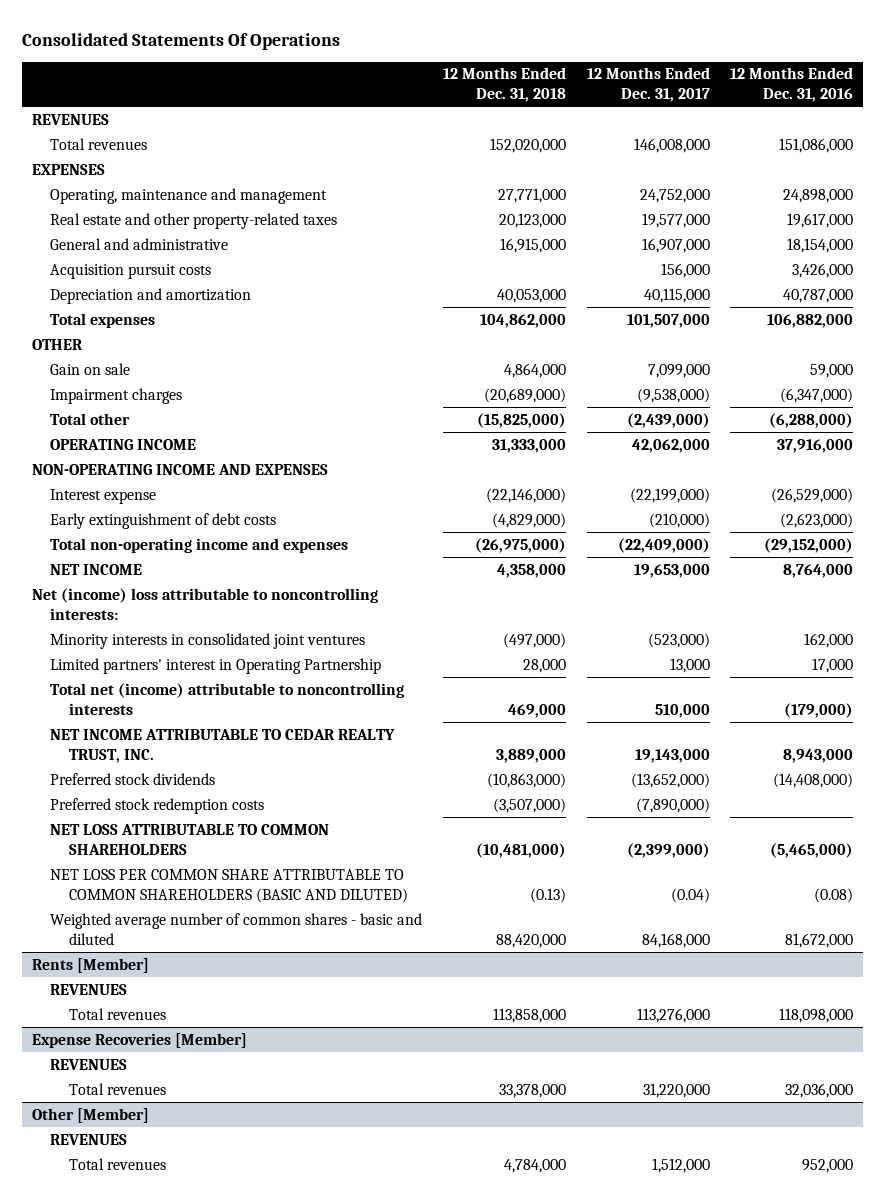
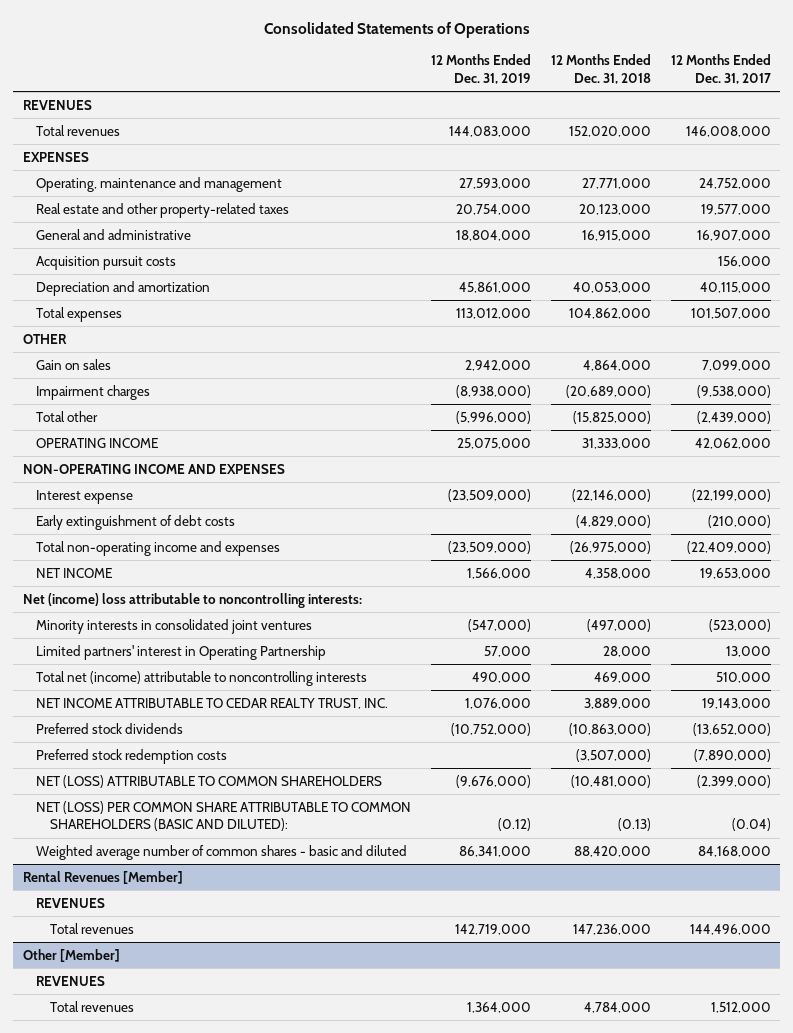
[21,32,340,50] Consolidated Statements Of Operations -> [263,22,530,39] Consolidated Statements of Operations
[730,67,854,103] 12 Months Ended Dec. 31, 2016 -> none
none -> [431,54,532,85] 12 Months Ended Dec. 31, 2019
[50,362,131,375] Gain on sale -> [36,358,112,370] Gain on sales
[50,823,330,855] NET LOSS ATTRIBUTABLE TO COMMON SHAREHOLDERS -> [36,774,383,788] NET (LOSS) ATTRIBUTABLE TO COMMON SHAREHOLDERS
[50,868,408,903] NET LOSS PER COMMON SHARE ATTRIBUTABLE TO COMMON SHAREHOLDERS (BASIC AND DILUTED) -> [36,800,412,832] NET (LOSS) PER COMMON SHARE ATTRIBUTABLE TO COMMON SHAREHOLDERS (BASIC AND DILUTED):
[32,957,150,973] Rents [Member] -> none
[50,983,128,995] REVENUES -> none
[68,1007,166,1020] Total revenues -> none
[32,1032,248,1048] Expense Recoveries [Member] -> none
none -> [22,870,183,884] Rental Revenues [Member]
[498,1083,566,1098] 33,378,000 -> [572,923,651,935] 147,236,000
[642,1082,710,1098] 31,220,000 -> [689,923,771,935] 144,496,000

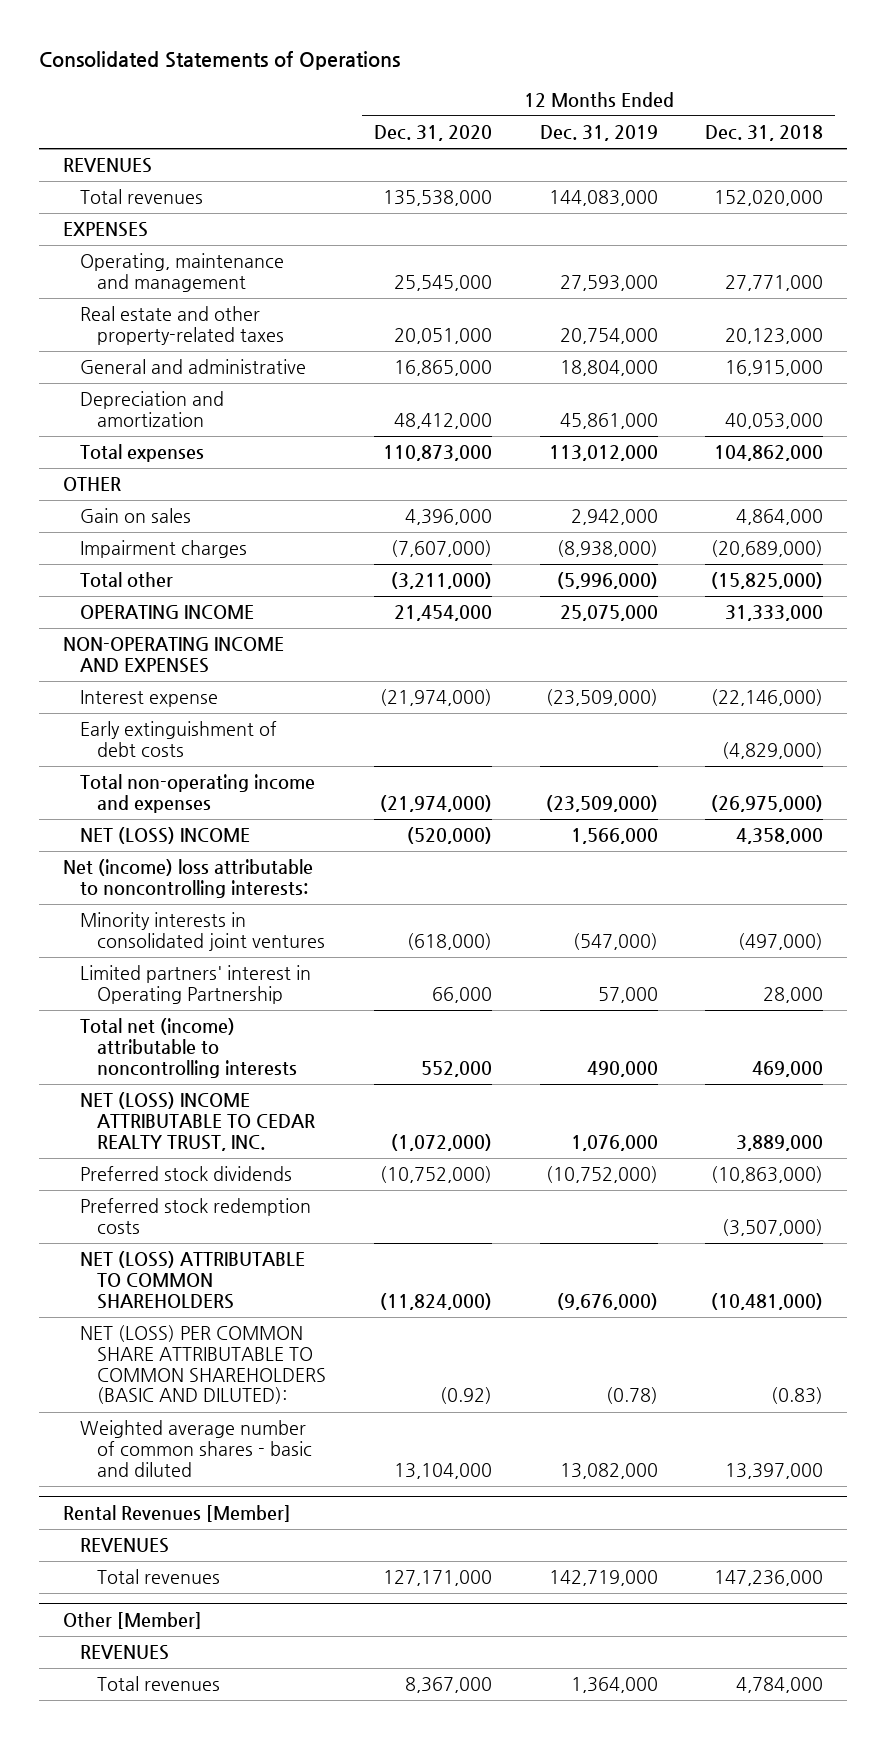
[670,54,771,85] 12 Months Ended Dec. 31, 2017 -> none
none -> [373,125,492,142] Dec. 31, 2020
[36,255,177,270] Acquisition pursuit costs -> none
[36,567,113,578] NET INCOME -> [79,827,250,845] NET (LOSS) INCOME
[36,697,389,709] NET INCOME ATTRIBUTABLE TO CEDAR REALTY TRUST, INC. -> [79,1092,316,1151] NET (LOSS) INCOME ATTRIBUTABLE TO CEDAR REALTY TRUST, INC.
[498,818,532,832] (0.12) -> [605,1387,658,1405] (0.78)
[617,818,651,832] (0.13) -> [771,1387,824,1405] (0.83)
[459,845,532,857] 86,341,000 -> [559,1462,658,1479] 13,082,000
[573,845,651,857] 88,420,000 -> [725,1462,824,1479] 13,397,000

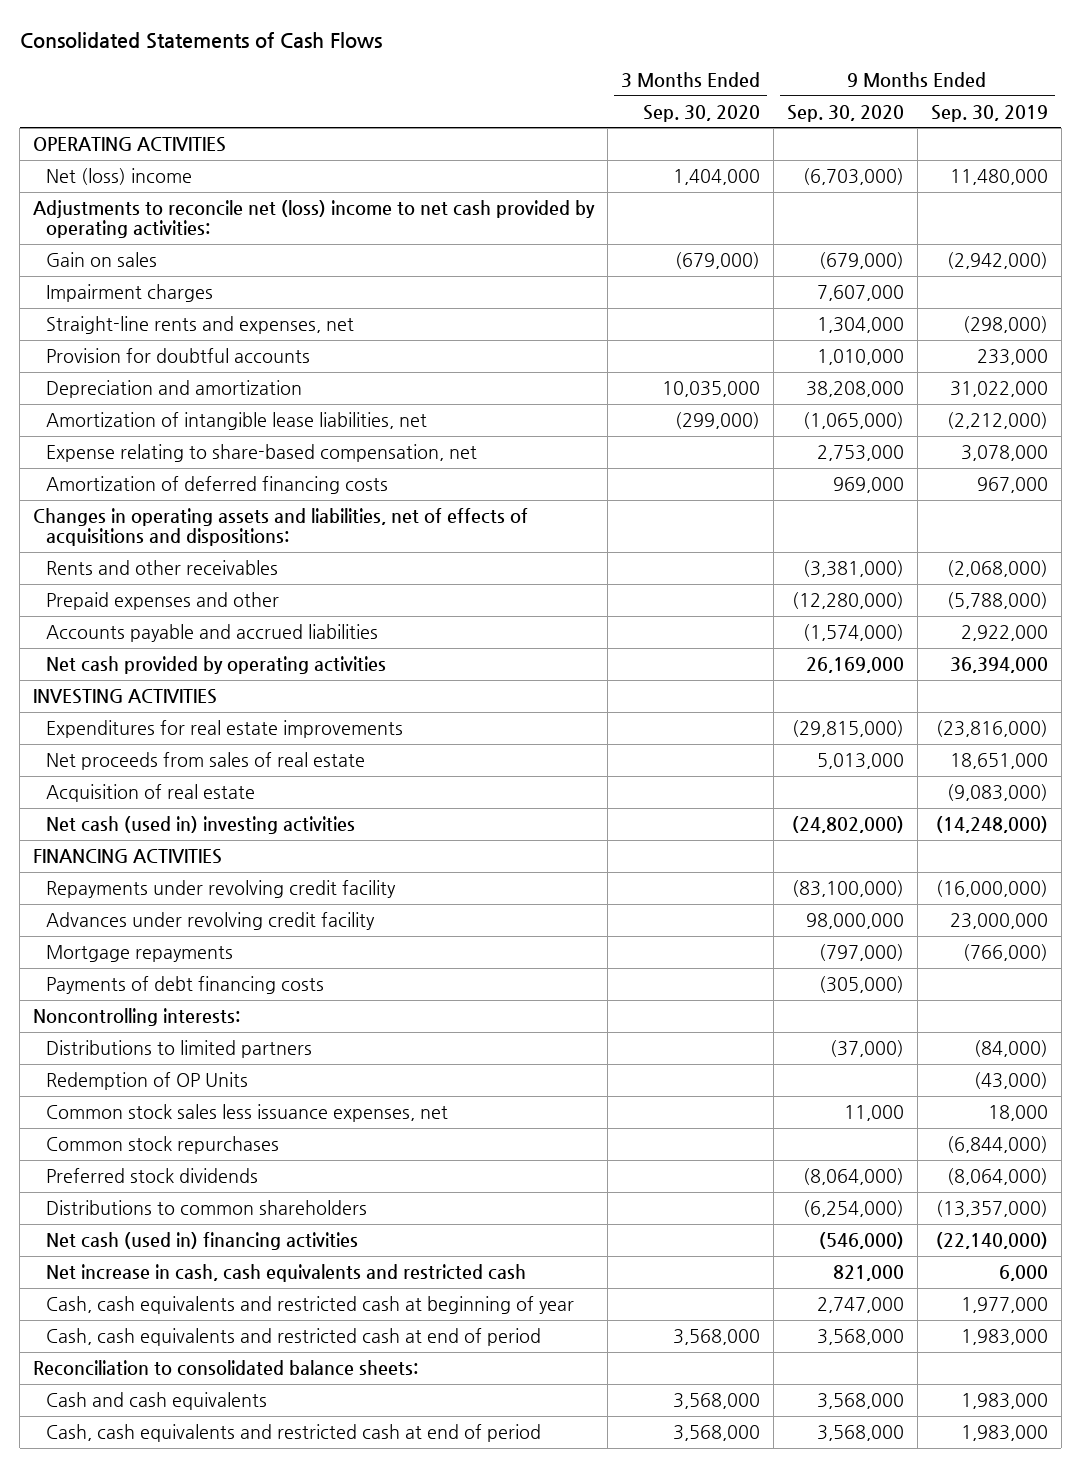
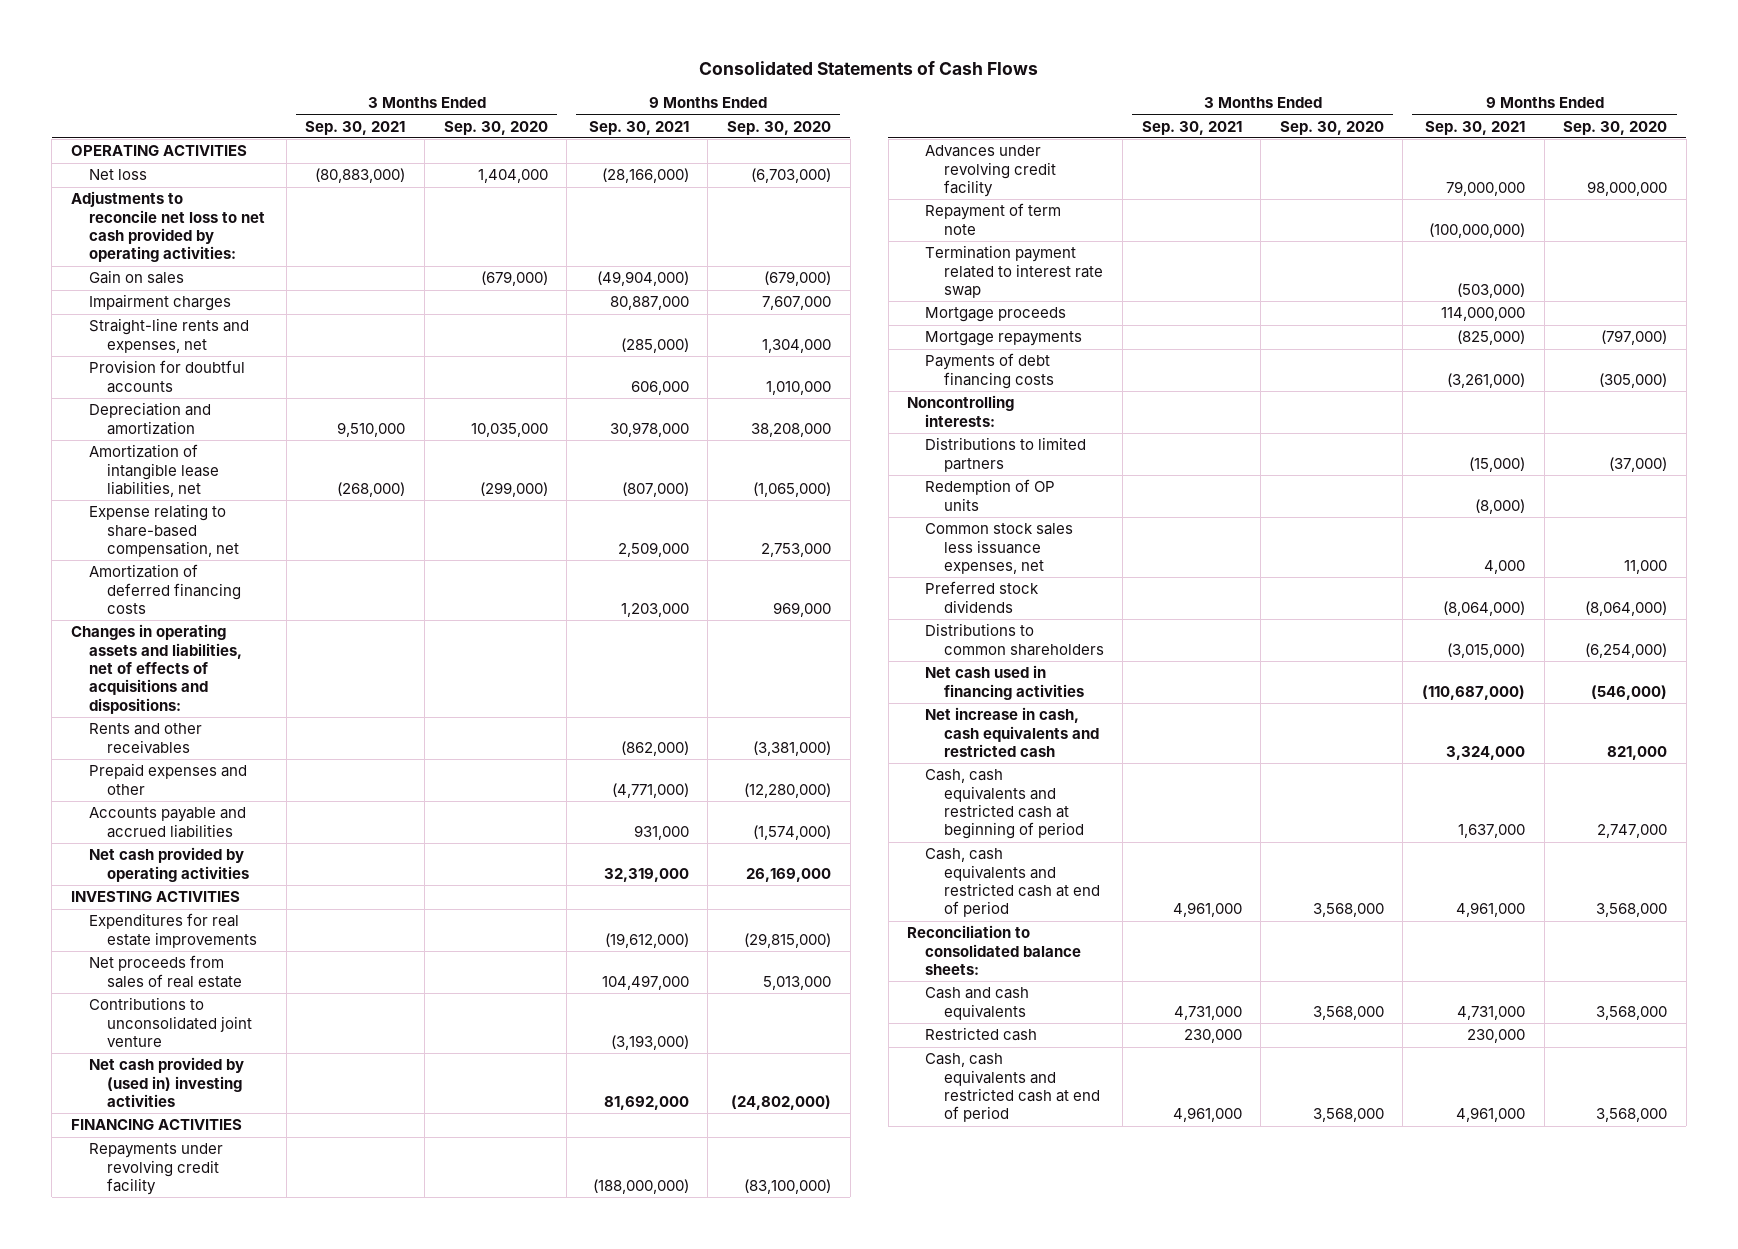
[930,104,1048,122] Sep. 30, 2019 -> none
none -> [305,120,406,135] Sep. 30, 2021
none -> [588,120,689,135] Sep. 30, 2021
[45,167,192,185] Net (loss) income -> [89,169,148,181] Net loss
[33,199,596,239] Adjustments to reconcile net (loss) income to net cash provided by operating activities: -> [70,191,266,263] Adjustments to reconcile net loss to net cash provided by operating activities:
[45,783,255,802] Acquisition of real estate -> none
none -> [89,997,253,1048] Contributions to unconsolidated joint venture
[45,815,355,834] Net cash (used in) investing activities -> [89,1057,245,1108] Net cash provided by (used in) investing activities
none -> [925,203,1062,235] Repayment of term note
none -> [925,245,1103,299] Termination payment related to interest rate swap
none -> [925,307,1067,323] Mortgage proceeds
[45,1071,248,1090] Redemption of OP Units -> [925,479,1056,511] Redemption of OP units
[45,1135,279,1154] Common stock repurchases -> none
[45,1231,358,1250] Net cash (used in) financing activities -> [925,665,1084,700] Net cash used in financing activities
[45,1295,574,1314] Cash, cash equivalents and restricted cash at beginning of year -> [925,769,1084,840] Cash, cash equivalents and restricted cash at beginning of period
none -> [925,1027,1038,1042] Restricted cash

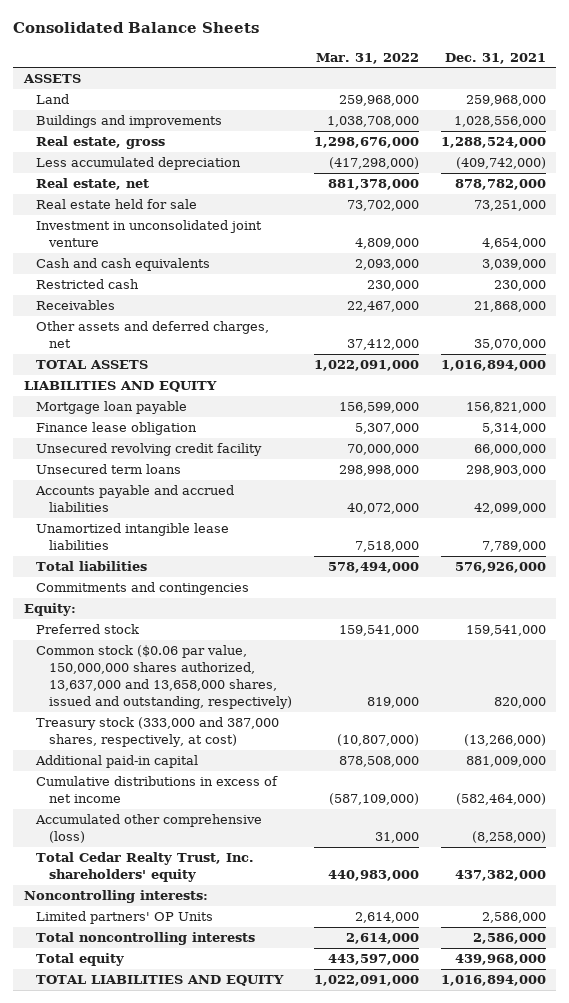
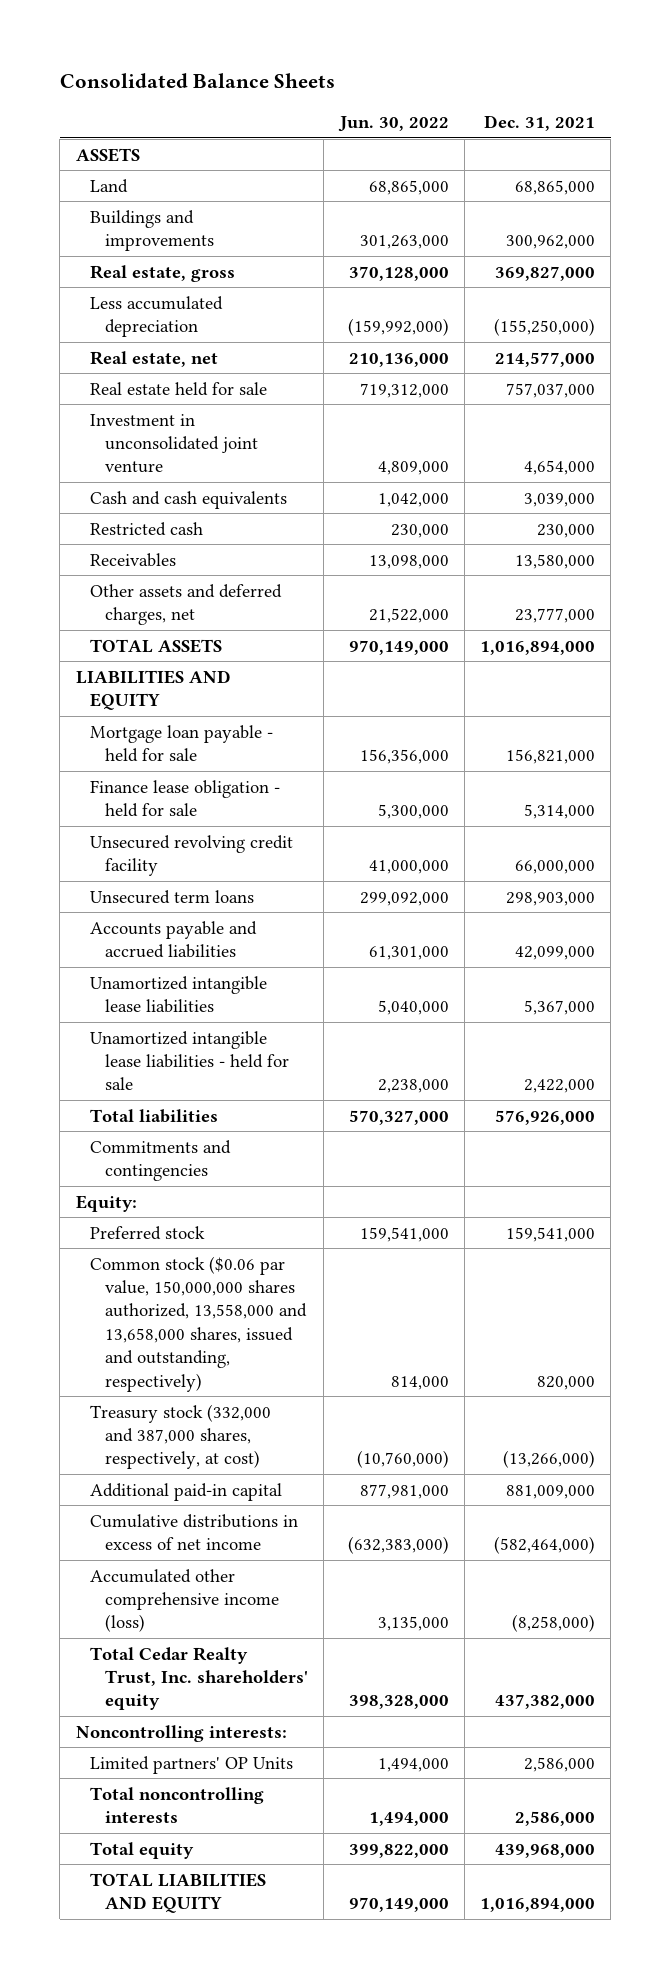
[315,52,419,64] Mar. 31, 2022 -> none
none -> [337,116,449,133] Jun. 30, 2022
[465,95,546,107] 259,968,000 -> [514,179,595,195] 68,865,000
[453,116,546,128] 1,028,556,000 -> [505,234,595,249] 300,962,000
[440,137,546,149] 1,288,524,000 -> [494,265,595,281] 369,827,000
[455,157,546,170] (409,742,000) -> [493,317,595,336] (155,250,000)
[454,179,546,191] 878,782,000 -> [494,351,595,367] 214,577,000
[473,200,546,212] 73,251,000 -> [505,382,595,398] 757,037,000
[473,301,546,313] 21,868,000 -> [514,553,595,569] 13,580,000
[473,339,546,351] 35,070,000 -> [514,607,595,623] 23,777,000
[36,401,188,415] Mortgage loan payable -> [90,724,274,762] Mortgage loan payable - held for sale
[36,422,198,436] Finance lease obligation -> [90,779,281,817] Finance lease obligation - held for sale
[481,541,546,553] 7,789,000 -> [523,999,595,1015] 5,367,000
none -> [90,1030,290,1091] Unamortized intangible lease liabilities - held for sale
[36,645,292,710] Common stock ($0.06 par value, 150,000,000 shares authorized, 13,637,000 and 13,658,000 shares, issued and outstanding, respectively) -> [90,1255,308,1392] Common stock ($0.06 par value, 150,000,000 shares authorized, 13,558,000 and 13,658,000 shares, issued and outstanding, respectively)
[36,717,280,748] Treasury stock (333,000 and 387,000 shares, respectively, at cost) -> [90,1403,272,1470] Treasury stock (332,000 and 387,000 shares, respectively, at cost)
[35,814,263,844] Accumulated other comprehensive (loss) -> [90,1568,280,1633] Accumulated other comprehensive income (loss)

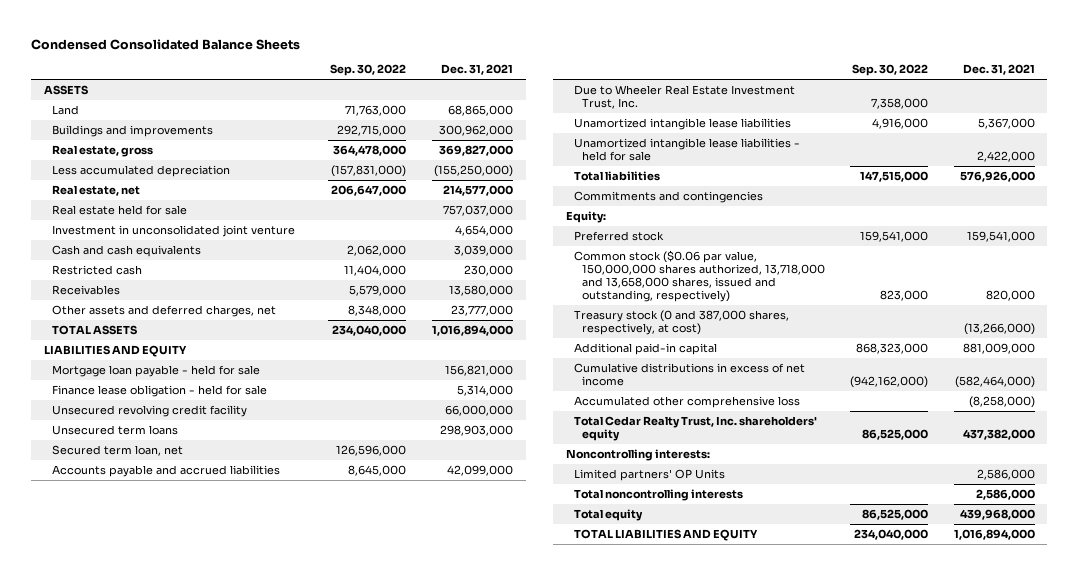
[59,73,335,89] Consolidated Balance Sheets -> [31,38,301,50] Condensed Consolidated Balance Sheets
[337,116,449,133] Jun. 30, 2022 -> none
none -> [330,64,407,77] Sep. 30, 2022
none -> [52,444,184,456] Secured term loan, net
none -> [573,84,795,109] Due to Wheeler Real Estate Investment Trust, Inc.
[90,1255,308,1392] Common stock ($0.06 par value, 150,000,000 shares authorized, 13,558,000 and 13,658,000 shares, issued and outstanding, respectively) -> [573,249,825,303] Common stock ($0.06 par value, 150,000,000 shares authorized, 13,718,000 and 13,658,000 shares, issued and outstanding, respectively)
[90,1403,272,1470] Treasury stock (332,000 and 387,000 shares, respectively, at cost) -> [573,309,789,335] Treasury stock (0 and 387,000 shares, respectively, at cost)
[90,1568,280,1633] Accumulated other comprehensive income (loss) -> [573,395,800,408] Accumulated other comprehensive loss

